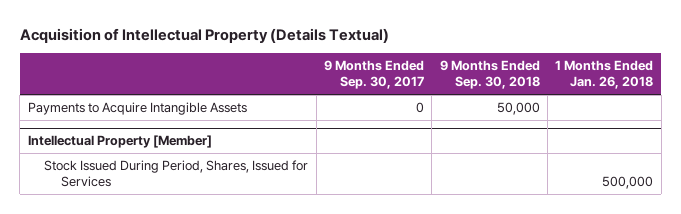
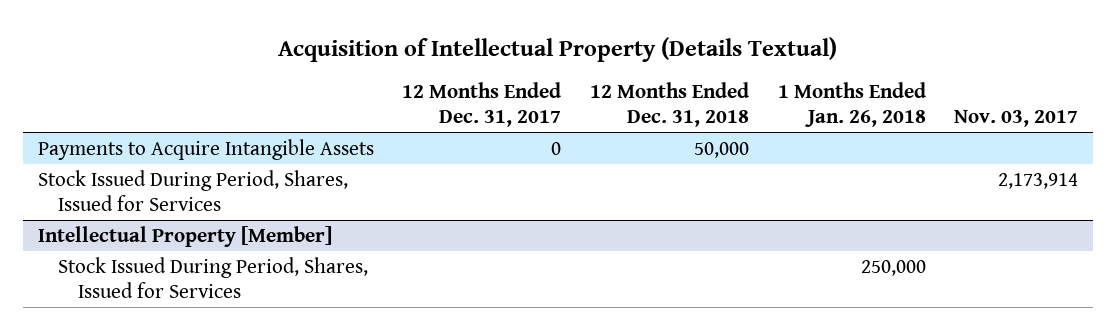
[324,60,425,90] 9 Months Ended Sep. 30, 2017 -> none
[439,60,540,90] 9 Months Ended Sep. 30, 2018 -> none
none -> [402,82,562,128] 12 Months Ended Dec. 31, 2017
none -> [590,82,750,128] 12 Months Ended Dec. 31, 2018
none -> [954,110,1079,128] Nov. 03, 2017
none -> [37,169,348,211] Stock Issued During Period, Shares, Issued for Services
[602,176,654,190] 500,000 -> [860,259,926,276] 250,000

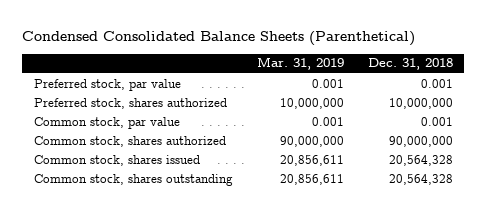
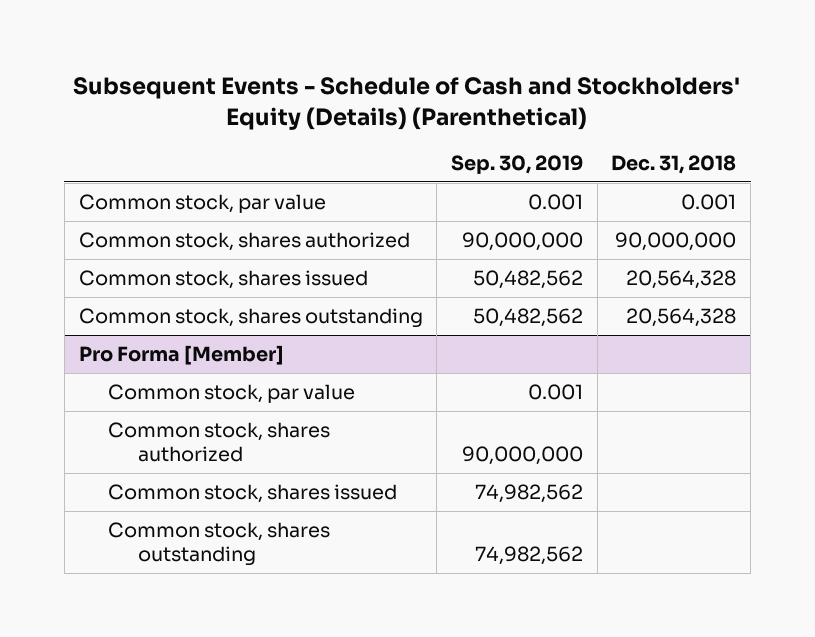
[21,31,415,47] Condensed Consolidated Balance Sheets (Parenthetical) -> [73,77,741,130] Subsequent Events - Schedule of Cash and Stockholders' Equity (Details) (Parenthetical)
[256,57,344,71] Mar. 31, 2019 -> none
none -> [450,154,583,174] Sep. 30, 2019
[33,78,181,91] Preferred stock, par value -> none
[33,97,227,109] Preferred stock, shares authorized -> none
none -> [78,344,284,365] Pro Forma [Member]
none -> [108,383,356,403] Common stock, par value
none -> [108,421,331,463] Common stock, shares authorized
none -> [108,483,398,503] Common stock, shares issued
none -> [108,521,331,567] Common stock, shares outstanding

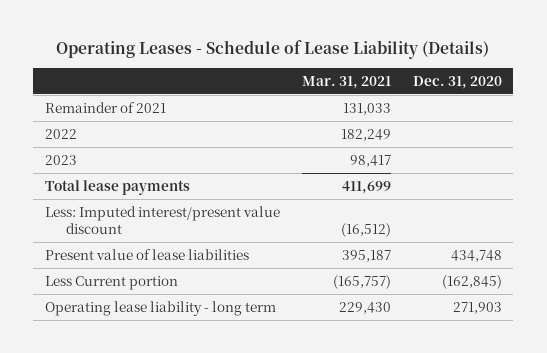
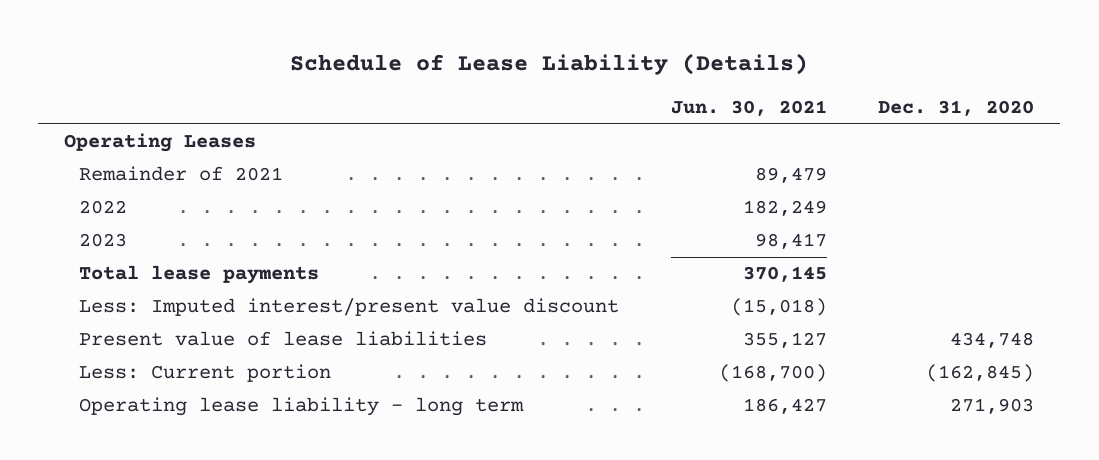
[56,40,490,60] Operating Leases - Schedule of Lease Liability (Details) -> [290,53,809,76] Schedule of Lease Liability (Details)
[301,75,391,89] Mar. 31, 2021 -> none
none -> [670,100,827,117] Jun. 30, 2021
none -> [64,133,257,153] Operating Leases
[44,275,178,290] Less Current portion -> [79,364,332,383] Less: Current portion

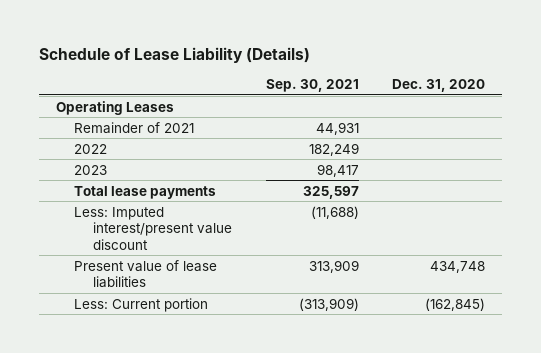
[670,100,827,117] Jun. 30, 2021 -> none
none -> [265,79,359,93] Sep. 30, 2021
[79,397,525,417] Operating lease liability - long term -> none

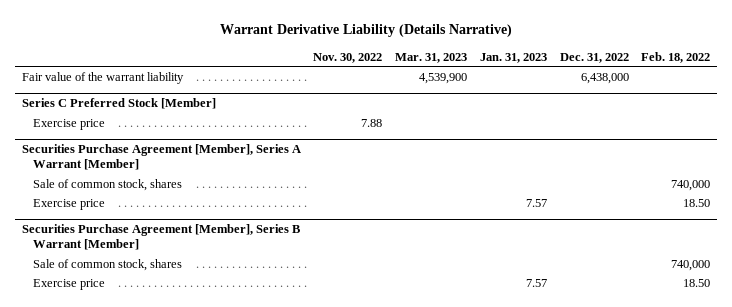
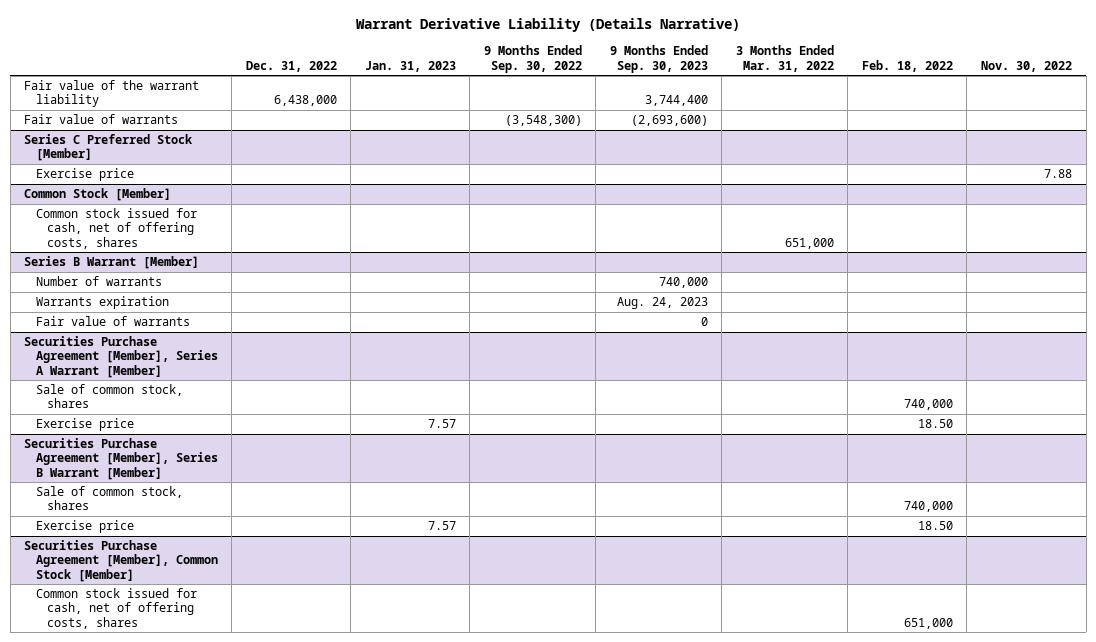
[395,52,468,63] Mar. 31, 2023 -> none
none -> [483,45,582,73] 9 Months Ended Sep. 30, 2022
none -> [609,45,708,73] 9 Months Ended Sep. 30, 2023
none -> [735,45,834,72] 3 Months Ended Mar. 31, 2022
none -> [24,114,179,125] Fair value of warrants
none -> [24,188,172,202] Common Stock [Member]
none -> [35,208,197,249] Common stock issued for cash, net of offering costs, shares
none -> [24,256,200,270] Series B Warrant [Member]
none -> [35,276,162,287] Number of warrants
none -> [35,296,169,310] Warrants expiration
none -> [35,316,190,327] Fair value of warrants
none -> [24,540,218,582] Securities Purchase Agreement [Member], Common Stock [Member]
none -> [35,588,197,629] Common stock issued for cash, net of offering costs, shares

